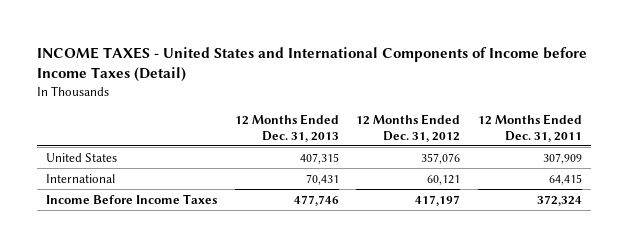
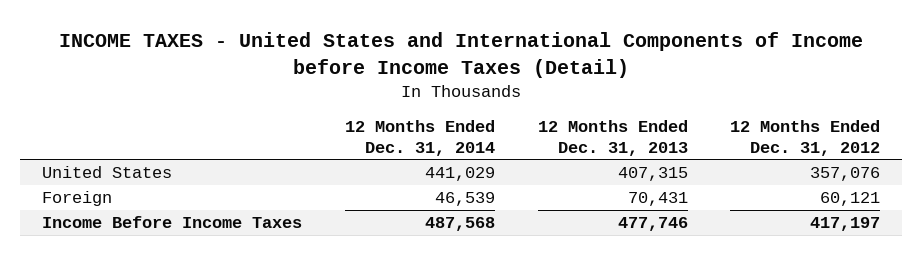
[477,114,582,142] 12 Months Ended Dec. 31, 2011 -> none
none -> [344,120,495,156] 12 Months Ended Dec. 31, 2014
[45,173,115,183] International -> [41,191,112,207] Foreign

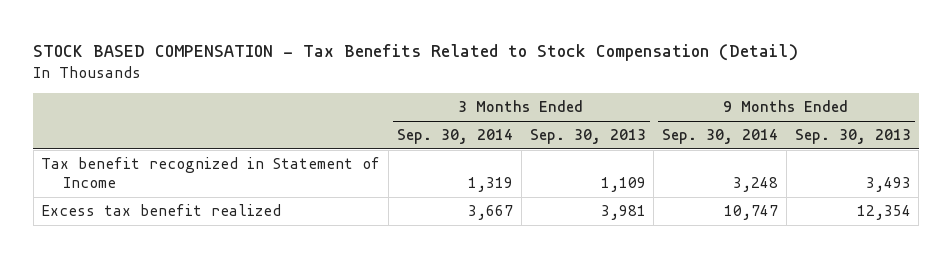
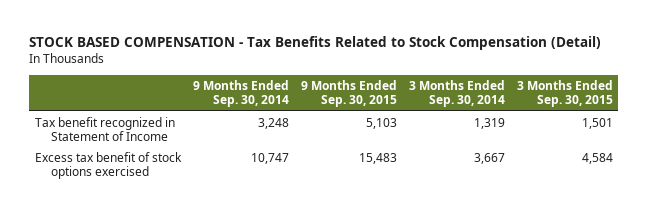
[529,129,646,145] Sep. 30, 2013 -> none
[794,129,911,145] Sep. 30, 2013 -> none
none -> [300,80,397,108] 9 Months Ended Sep. 30, 2015
none -> [516,80,613,108] 3 Months Ended Sep. 30, 2015
[41,204,282,217] Excess tax benefit realized -> [34,151,182,179] Excess tax benefit of stock options exercised

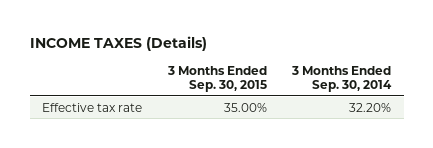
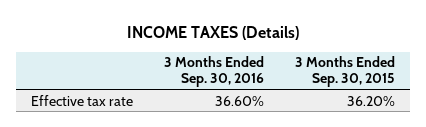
[291,66,393,93] 3 Months Ended Sep. 30, 2014 -> none
none -> [163,56,264,88] 3 Months Ended Sep. 30, 2016
[223,102,267,112] 35.00% -> [346,95,395,106] 36.20%

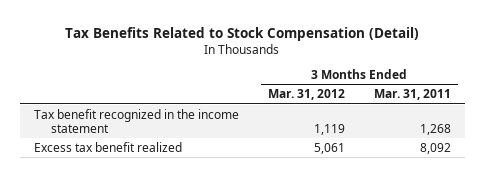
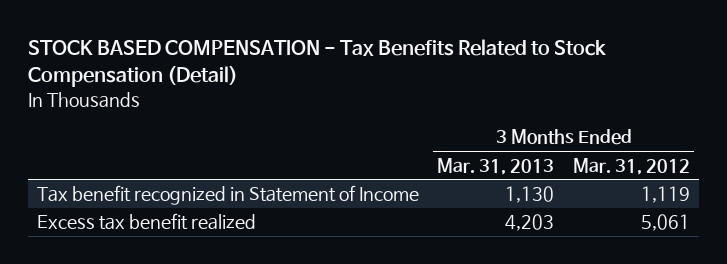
[65,26,420,41] Tax Benefits Related to Stock Compensation (Detail) -> [27,38,606,87] STOCK BASED COMPENSATION - Tax Benefits Related to Stock Compensation (Detail)
[373,89,451,101] Mar. 31, 2011 -> none
none -> [437,157,555,175] Mar. 31, 2013
[34,108,240,133] Tax benefit recognized in the income statement -> [36,185,419,206] Tax benefit recognized in Statement of Income

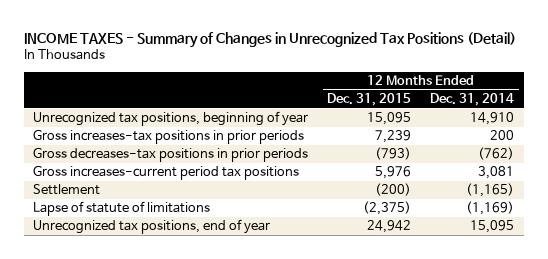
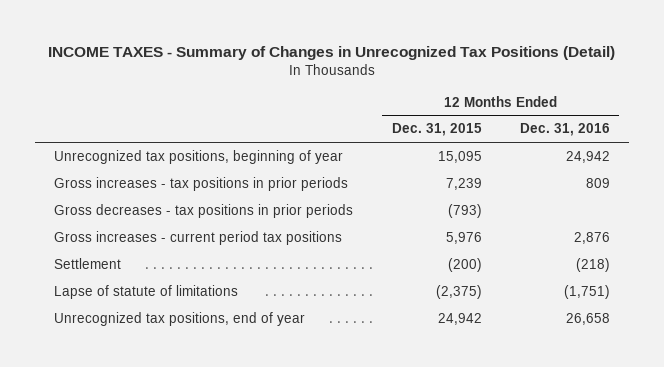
[430,93,515,107] Dec. 31, 2014 -> none
none -> [519,123,610,137] Dec. 31, 2016
[33,129,305,145] Gross increases-tax positions in prior periods -> [54,177,349,192] Gross increases - tax positions in prior periods
[33,147,309,163] Gross decreases-tax positions in prior periods -> [54,204,354,219] Gross decreases - tax positions in prior periods
[33,165,300,181] Gross increases-current period tax positions -> [54,231,343,246] Gross increases - current period tax positions

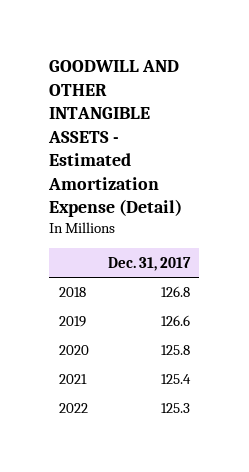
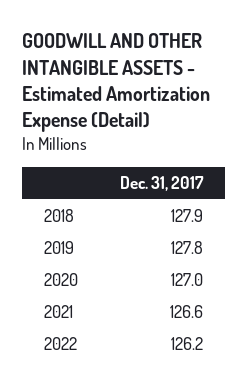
[160,286,190,298] 126.8 -> [171,209,204,223] 127.9
[160,315,190,327] 126.6 -> [171,241,204,255] 127.8
[160,345,190,356] 125.8 -> [171,273,204,287] 127.0
[160,374,191,385] 125.4 -> [170,305,204,319] 126.6
[160,403,190,414] 125.3 -> [171,337,204,351] 126.2

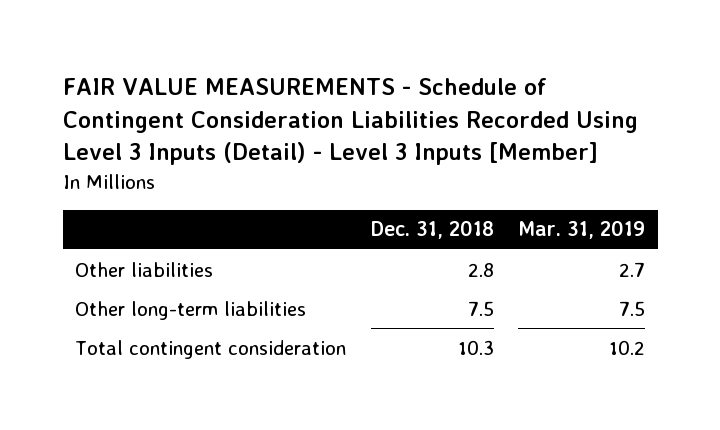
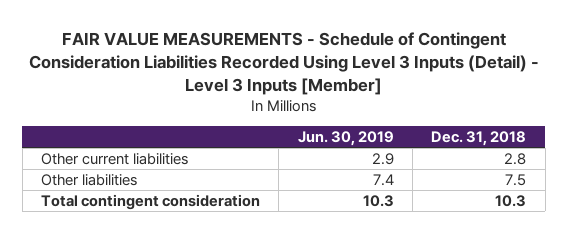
[518,220,646,240] Mar. 31, 2019 -> none
none -> [297,130,394,146] Jun. 30, 2019
[74,300,306,320] Other long-term liabilities -> none
none -> [41,152,189,165] Other current liabilities
[467,262,494,277] 2.8 -> [505,173,527,186] 7.5

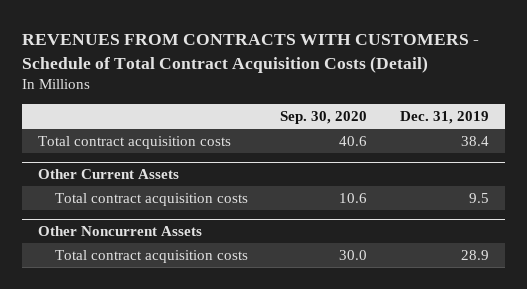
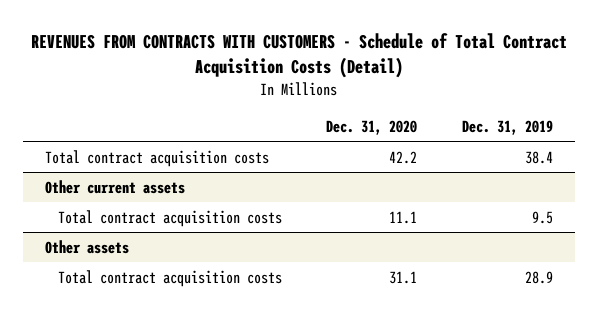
[280,111,368,125] Sep. 30, 2020 -> none
none -> [326,119,418,135] Dec. 31, 2020
[38,169,180,180] Other Current Assets -> [44,179,185,194] Other current assets
[38,226,203,237] Other Noncurrent Assets -> [44,239,129,254] Other assets

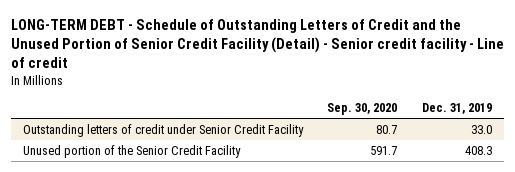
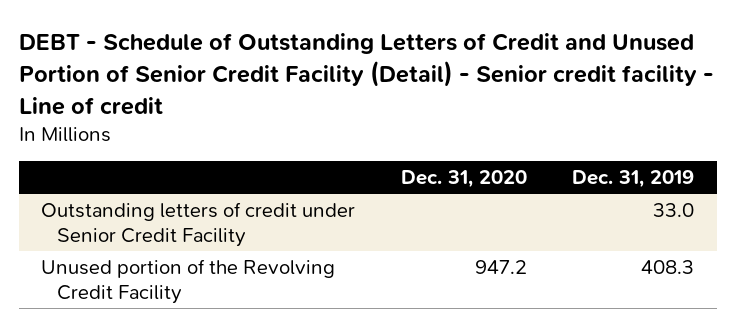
[10,18,504,69] LONG-TERM DEBT - Schedule of Outstanding Letters of Credit and the Unused Portion of Senior Credit Facility (Detail) - Senior credit facility - Line of credit -> [18,33,714,115] DEBT - Schedule of Outstanding Letters of Credit and Unused Portion of Senior Credit Facility (Detail) - Senior credit facility - Line of credit
[327,103,398,116] Sep. 30, 2020 -> none
none -> [400,170,527,189] Dec. 31, 2020
[22,144,241,158] Unused portion of the Senior Credit Facility -> [41,258,336,305] Unused portion of the Revolving Credit Facility

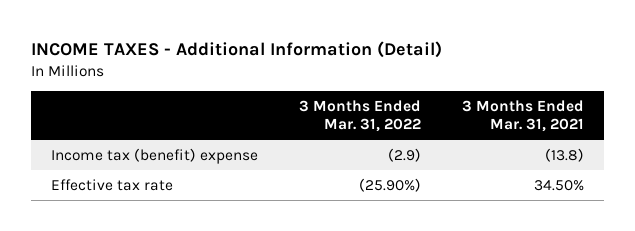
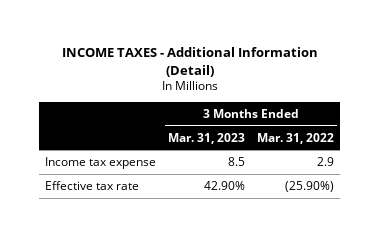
[461,100,584,133] 3 Months Ended Mar. 31, 2021 -> none
none -> [168,132,246,144] Mar. 31, 2023
[51,147,259,164] Income tax (benefit) expense -> [45,157,157,170] Income tax expense
[387,147,421,162] (2.9) -> [317,157,335,167] 2.9

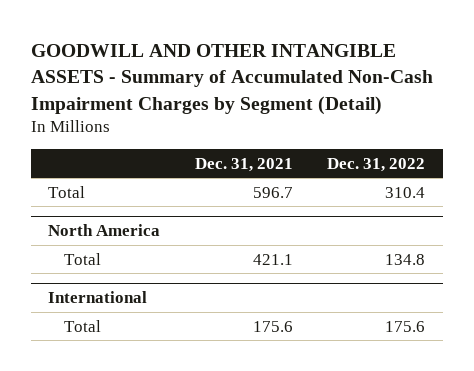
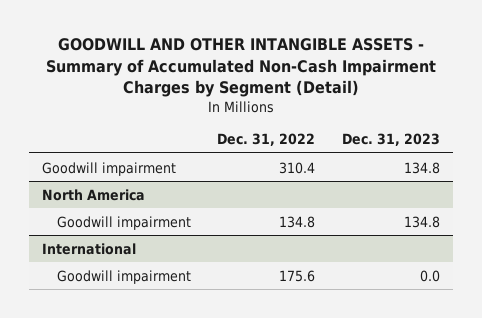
[194,157,293,172] Dec. 31, 2021 -> none
none -> [341,132,440,146] Dec. 31, 2023
[48,185,86,198] Total -> [42,161,177,176] Goodwill impairment
[64,252,102,265] Total -> [56,215,191,230] Goodwill impairment
[64,319,102,332] Total -> [56,269,191,284] Goodwill impairment

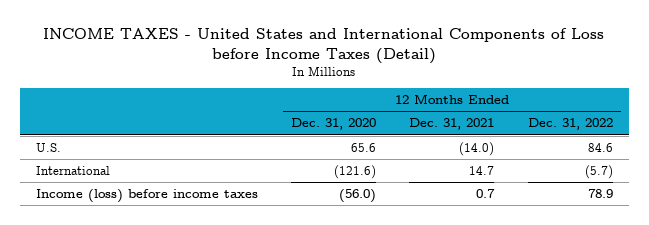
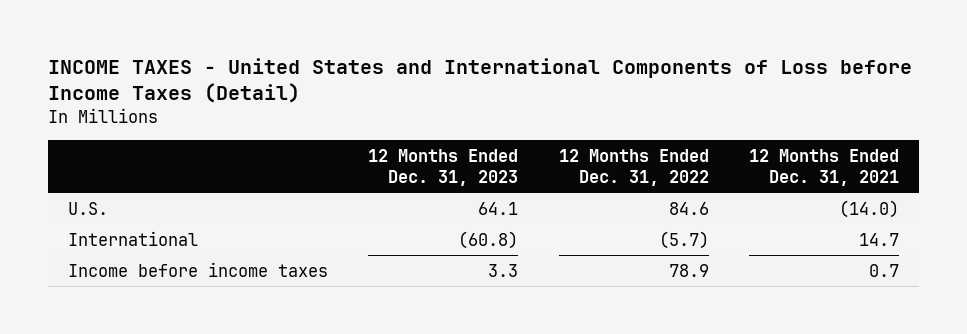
[291,118,377,131] Dec. 31, 2020 -> none
none -> [368,148,519,186] 12 Months Ended Dec. 31, 2023
[36,188,259,203] Income (loss) before income taxes -> [68,261,329,277] Income before income taxes

